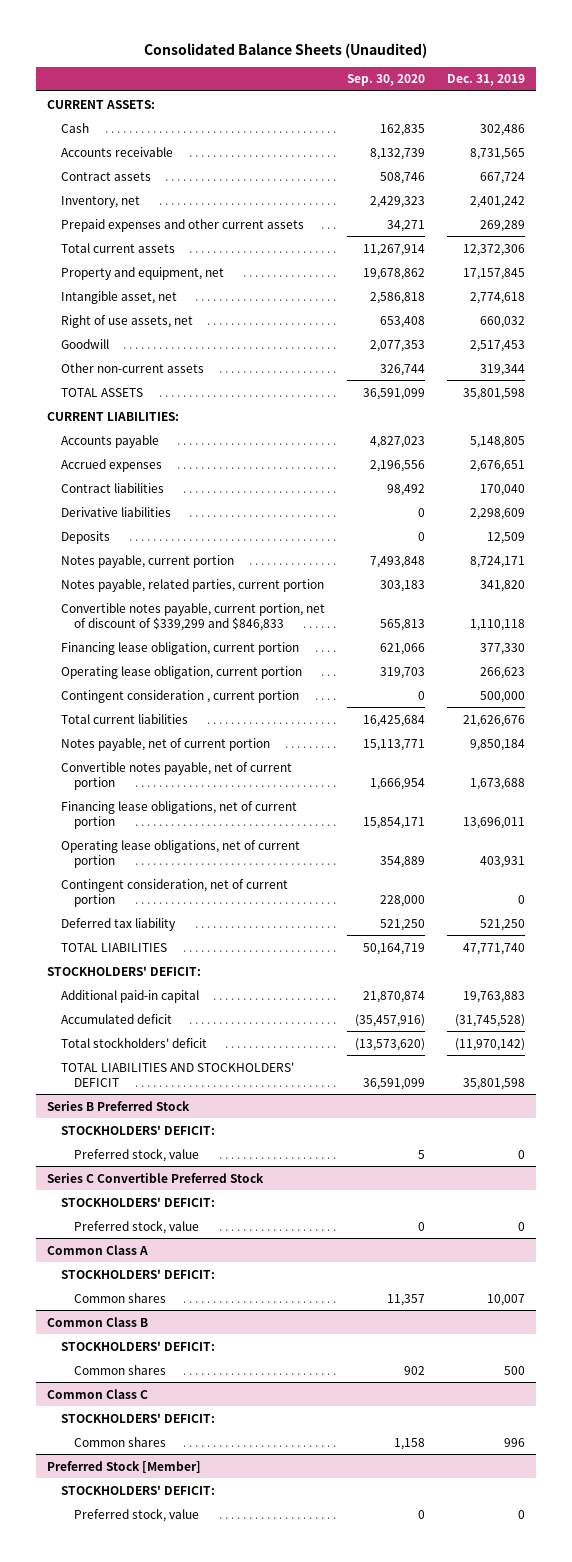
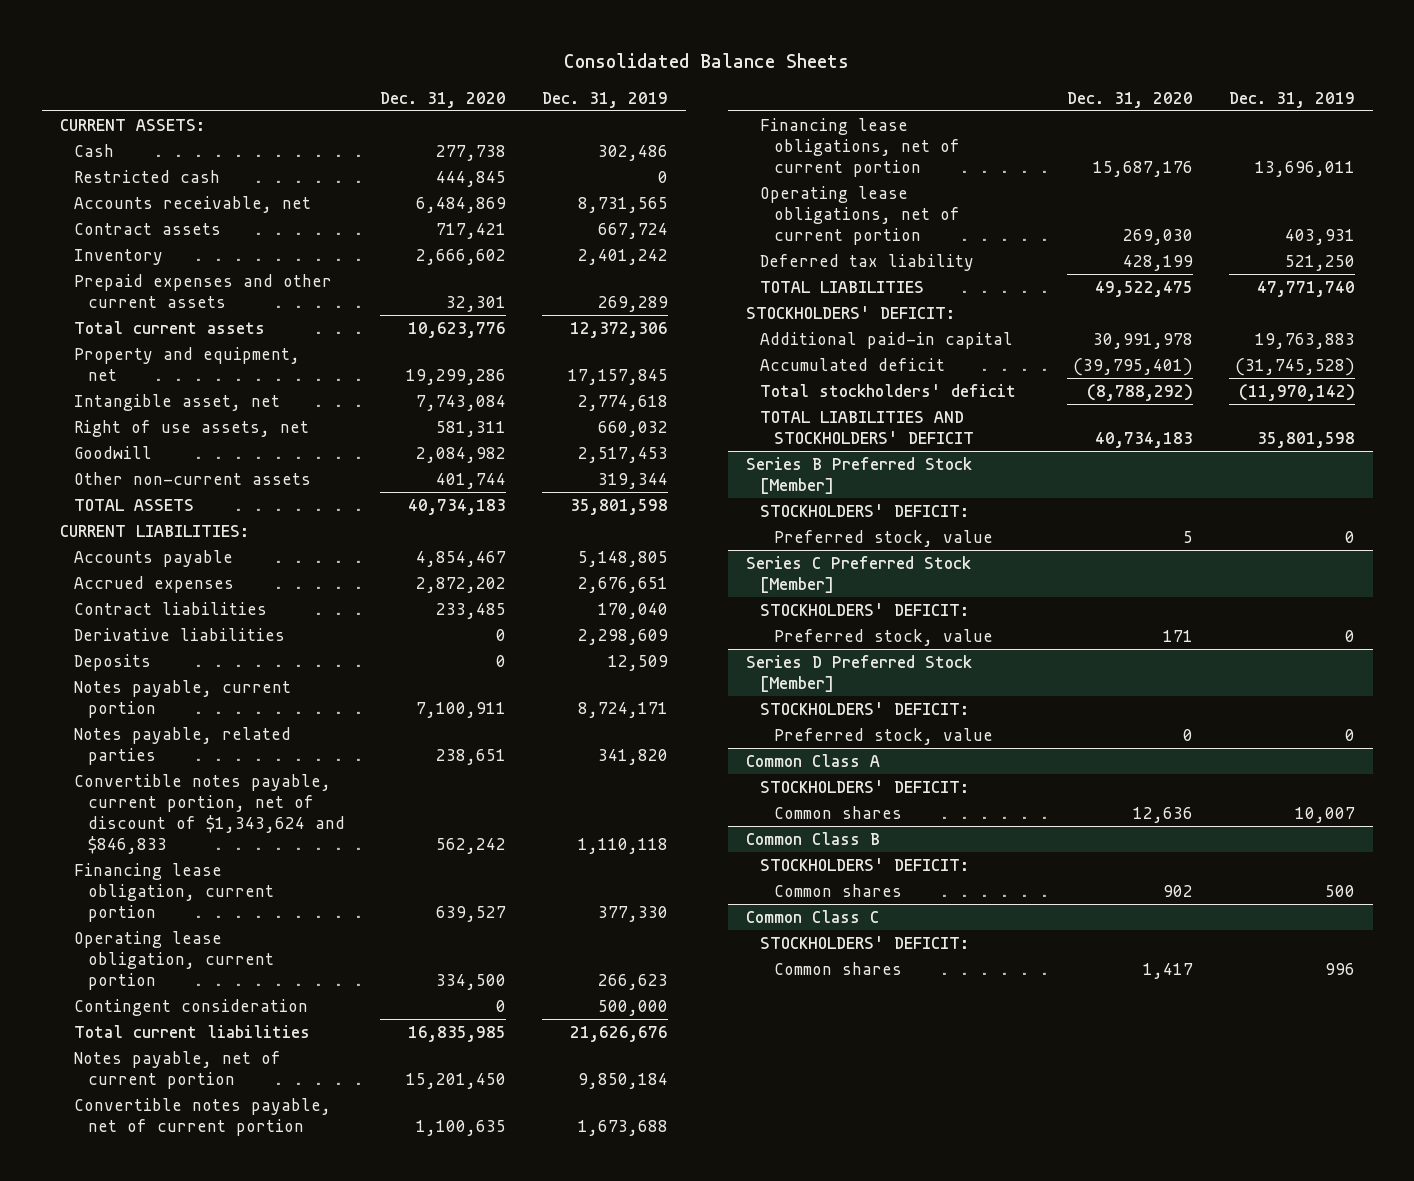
[143,42,427,58] Consolidated Balance Sheets (Unaudited) -> [564,53,850,69] Consolidated Balance Sheets
[346,74,425,87] Sep. 30, 2020 -> none
none -> [380,92,507,109] Dec. 31, 2020
none -> [73,169,220,183] Restricted cash
[60,146,173,157] Accounts receivable -> [73,195,311,213] Accounts receivable, net
[60,195,140,208] Inventory, net -> [73,248,163,265] Inventory
[60,578,324,592] Notes payable, related parties, current portion -> [73,726,291,765] Notes payable, related parties
[60,602,325,631] Convertible notes payable, current portion, net of discount of $339,299 and $846,833 -> [73,773,345,855] Convertible notes payable, current portion, net of discount of $1,343,624 and $846,833
[60,689,299,703] Contingent consideration , current portion -> [73,998,308,1016] Contingent consideration
[60,878,288,907] Contingent consideration, net of current portion -> none
[46,1100,190,1111] Series B Preferred Stock -> [746,456,973,494] Series B Preferred Stock [Member]
[46,1172,264,1183] Series C Convertible Preferred Stock -> [746,555,972,593] Series C Preferred Stock [Member]
none -> [746,654,973,692] Series D Preferred Stock [Member]
none -> [760,701,970,715] STOCKHOLDERS' DEFICIT:
none -> [774,727,994,745] Preferred stock, value
[46,1460,201,1473] Preferred Stock [Member] -> none
[60,1484,215,1495] STOCKHOLDERS' DEFICIT: -> none
[74,1507,200,1522] Preferred stock, value -> none

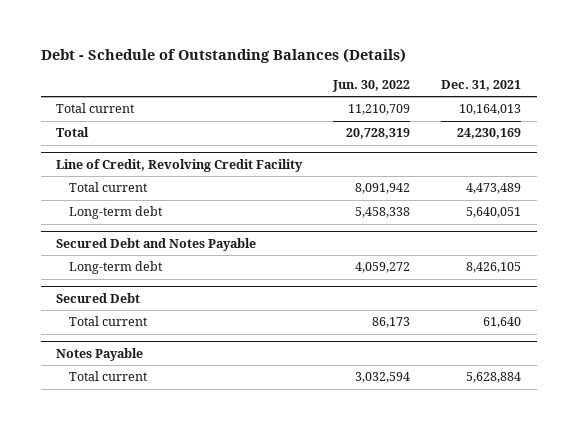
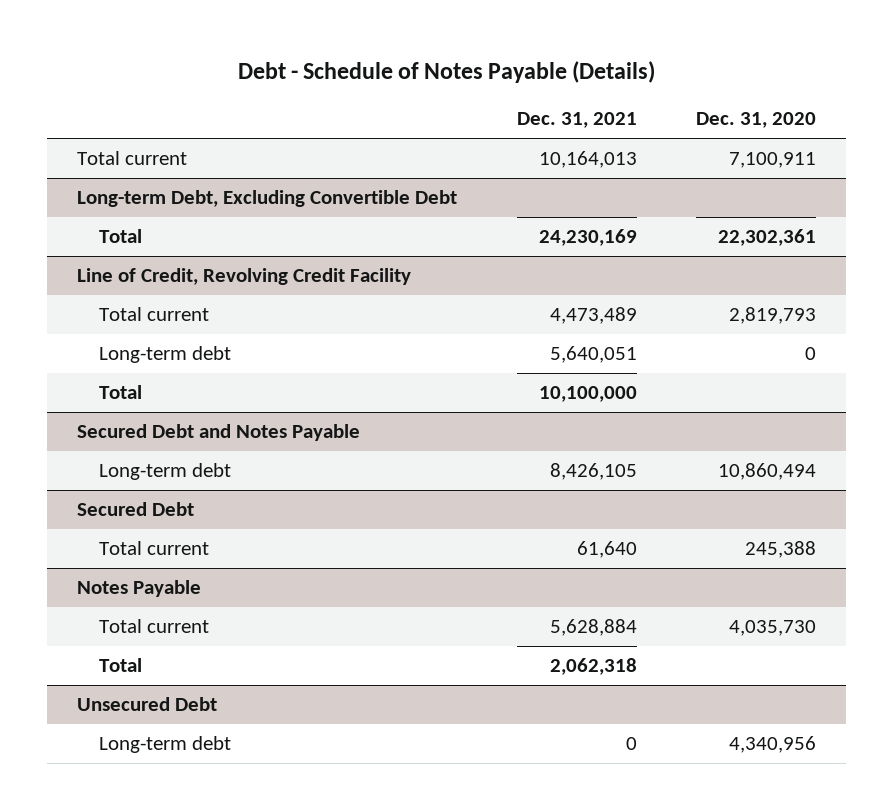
[40,48,406,64] Debt - Schedule of Outstanding Balances (Details) -> [237,60,655,83] Debt - Schedule of Notes Payable (Details)
[332,80,411,93] Jun. 30, 2022 -> none
none -> [696,112,817,129] Dec. 31, 2020
none -> [77,190,458,208] Long-term Debt, Excluding Convertible Debt
none -> [99,385,143,400] Total
none -> [99,658,143,673] Total
none -> [77,697,218,712] Unsecured Debt
none -> [99,736,232,754] Long-term debt

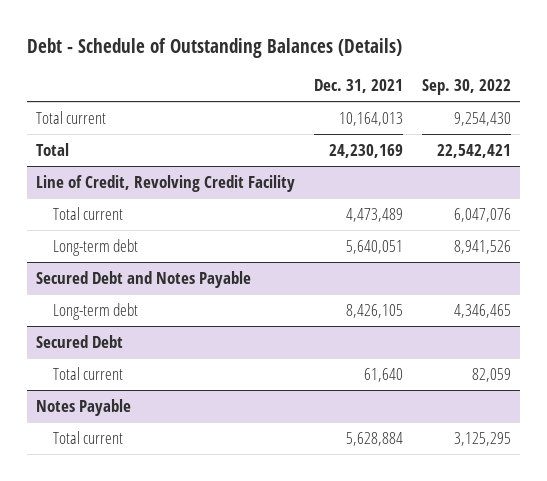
[237,60,655,83] Debt - Schedule of Notes Payable (Details) -> [26,37,402,58] Debt - Schedule of Outstanding Balances (Details)
[696,112,817,129] Dec. 31, 2020 -> none
none -> [421,79,511,96] Sep. 30, 2022
[77,190,458,208] Long-term Debt, Excluding Convertible Debt -> none
[99,385,143,400] Total -> none
[99,658,143,673] Total -> none
[77,697,218,712] Unsecured Debt -> none
[99,736,232,754] Long-term debt -> none

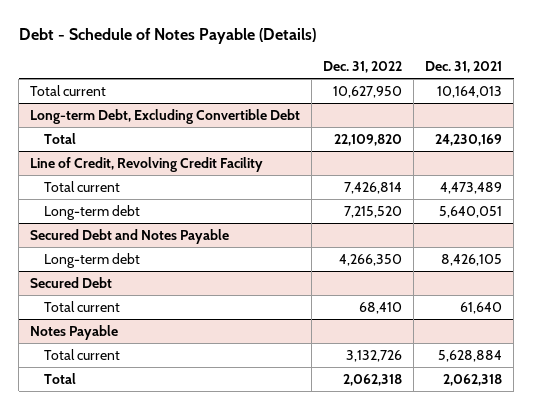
[26,37,402,58] Debt - Schedule of Outstanding Balances (Details) -> [18,28,316,45] Debt - Schedule of Notes Payable (Details)
[421,79,511,96] Sep. 30, 2022 -> none
none -> [323,61,403,74] Dec. 31, 2022
none -> [30,108,301,124] Long-term Debt, Excluding Convertible Debt
none -> [43,372,76,384] Total

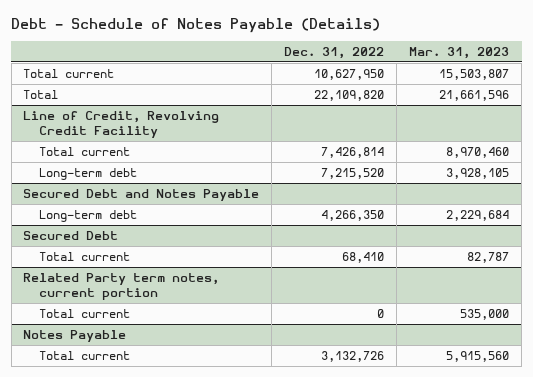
[425,61,503,74] Dec. 31, 2021 -> none
none -> [409,46,510,59] Mar. 31, 2023
[30,108,301,124] Long-term Debt, Excluding Convertible Debt -> none
none -> [23,272,220,300] Related Party term notes, current portion
none -> [39,308,131,318] Total current
[43,372,76,384] Total -> none

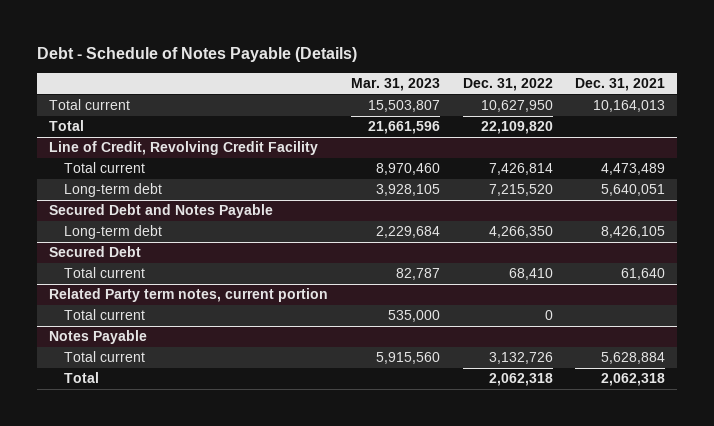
none -> [575,77,666,91] Dec. 31, 2021
none -> [63,372,99,384] Total

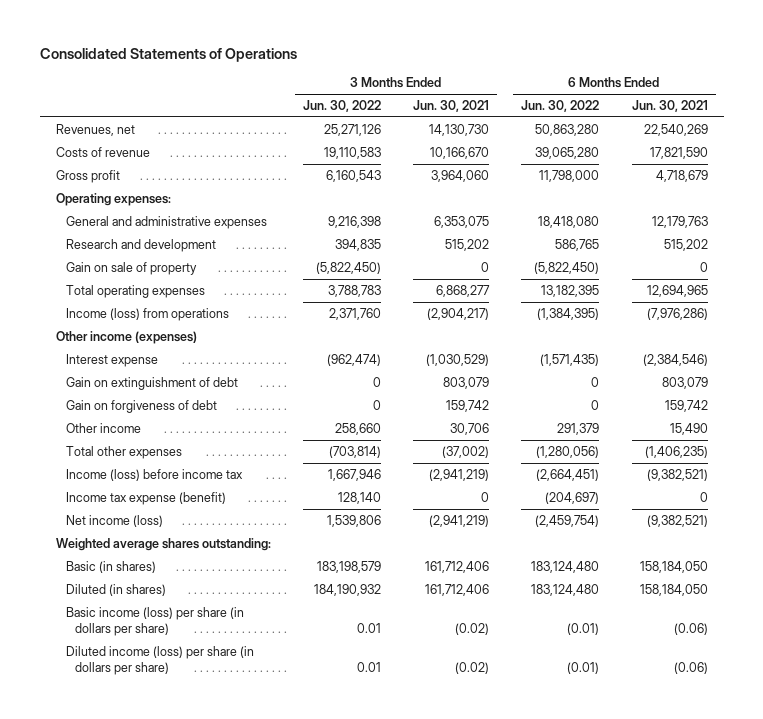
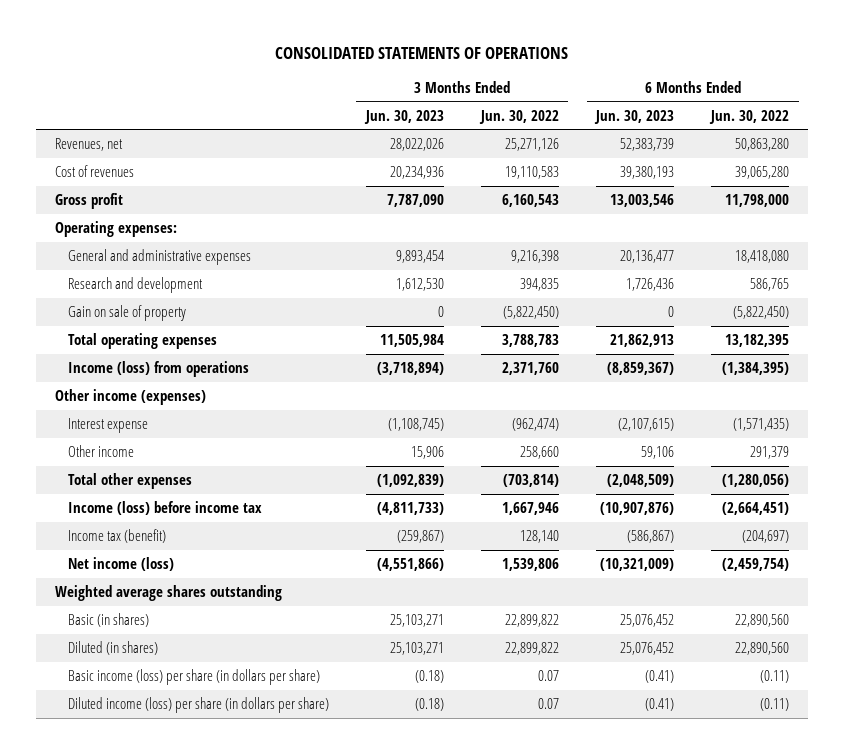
[39,48,297,63] Consolidated Statements of Operations -> [275,47,569,60] CONSOLIDATED STATEMENTS OF OPERATIONS
[413,99,490,112] Jun. 30, 2021 -> none
[631,99,708,112] Jun. 30, 2021 -> none
none -> [363,109,444,124] Jun. 30, 2023
none -> [594,109,675,124] Jun. 30, 2023
[55,146,150,157] Costs of revenue -> [55,165,135,178] Cost of revenues
[65,376,238,390] Gain on extinguishment of debt -> none
[65,399,217,413] Gain on forgiveness of debt -> none
[65,491,226,505] Income tax expense (benefit) -> [67,529,166,544] Income tax (benefit)
[55,537,271,551] Weighted average shares outstanding: -> [55,585,283,602] Weighted average shares outstanding
[317,560,382,573] 183,198,579 -> [504,614,559,628] 22,899,822
[531,560,600,573] 183,124,480 -> [735,614,790,628] 22,890,560
[314,583,382,596] 184,190,932 -> [504,642,559,656] 22,899,822
[531,583,600,596] 183,124,480 -> [735,642,790,656] 22,890,560
[357,622,382,633] 0.01 -> [537,670,559,682] 0.07
[567,622,600,635] (0.01) -> [760,670,790,684] (0.11)
[357,661,382,672] 0.01 -> [537,698,559,710] 0.07
[567,661,600,674] (0.01) -> [760,698,790,712] (0.11)

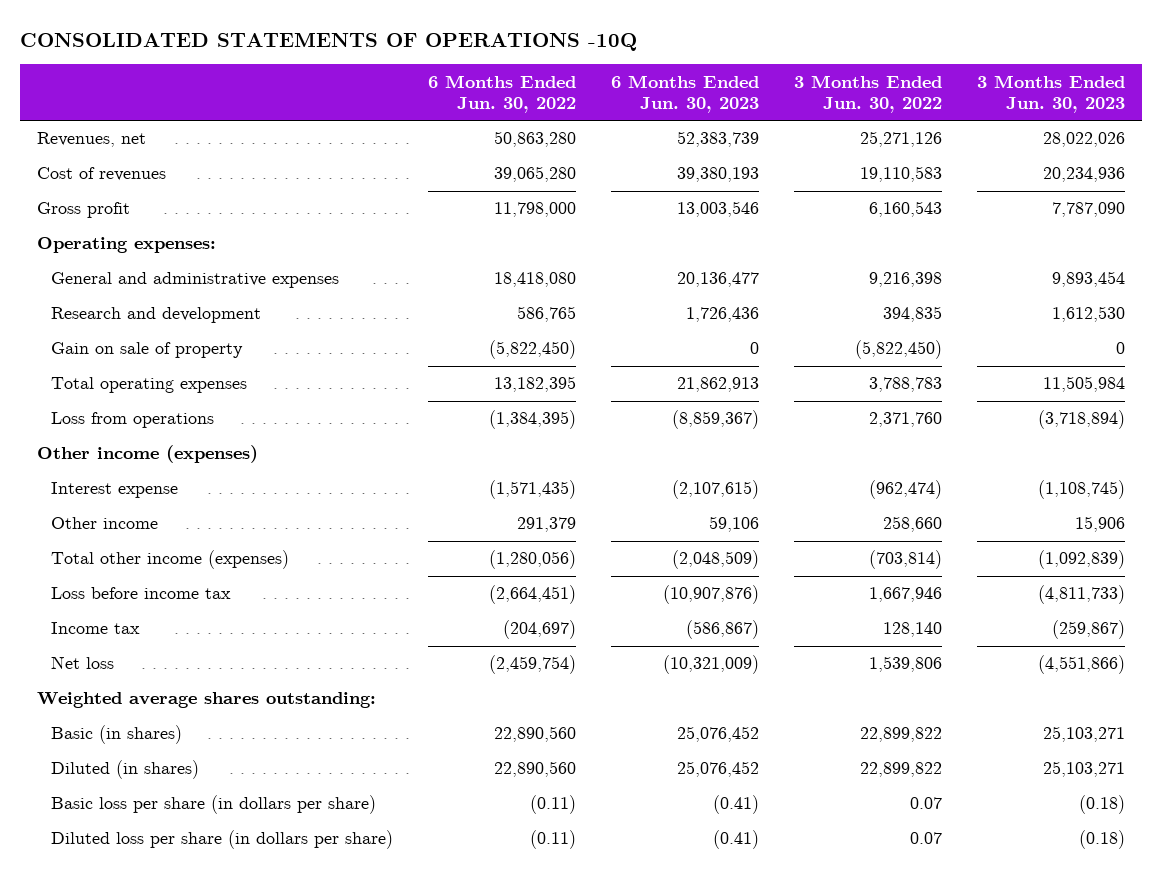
[275,47,569,60] CONSOLIDATED STATEMENTS OF OPERATIONS -> [19,31,637,51] CONSOLIDATED STATEMENTS OF OPERATIONS -10Q
[67,361,249,378] Income (loss) from operations -> [50,412,214,429] Loss from operations
[67,473,192,490] Total other expenses -> [50,550,289,570] Total other income (expenses)
[67,501,262,516] Income (loss) before income tax -> [50,587,231,600] Loss before income tax
[67,529,166,544] Income tax (benefit) -> [50,622,140,635] Income tax
[67,557,174,572] Net income (loss) -> [50,656,114,670] Net loss
[55,585,283,602] Weighted average shares outstanding -> [37,692,377,709] Weighted average shares outstanding:
[67,669,320,686] Basic income (loss) per share (in dollars per share) -> [50,795,376,815] Basic loss per share (in dollars per share)
[67,697,329,714] Diluted income (loss) per share (in dollars per share) -> [50,830,393,850] Diluted loss per share (in dollars per share)

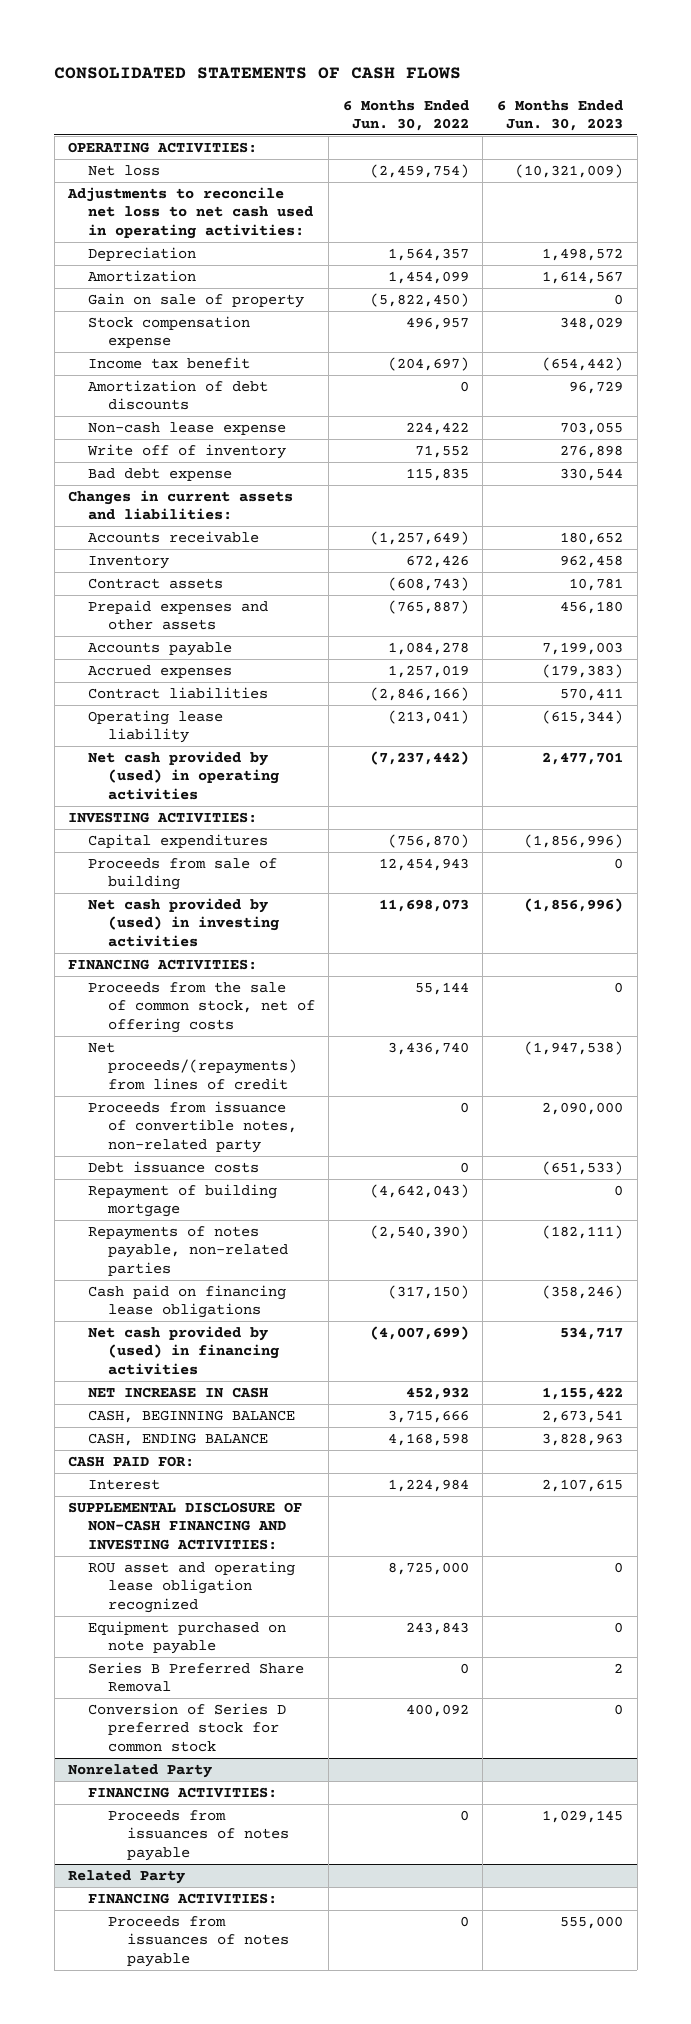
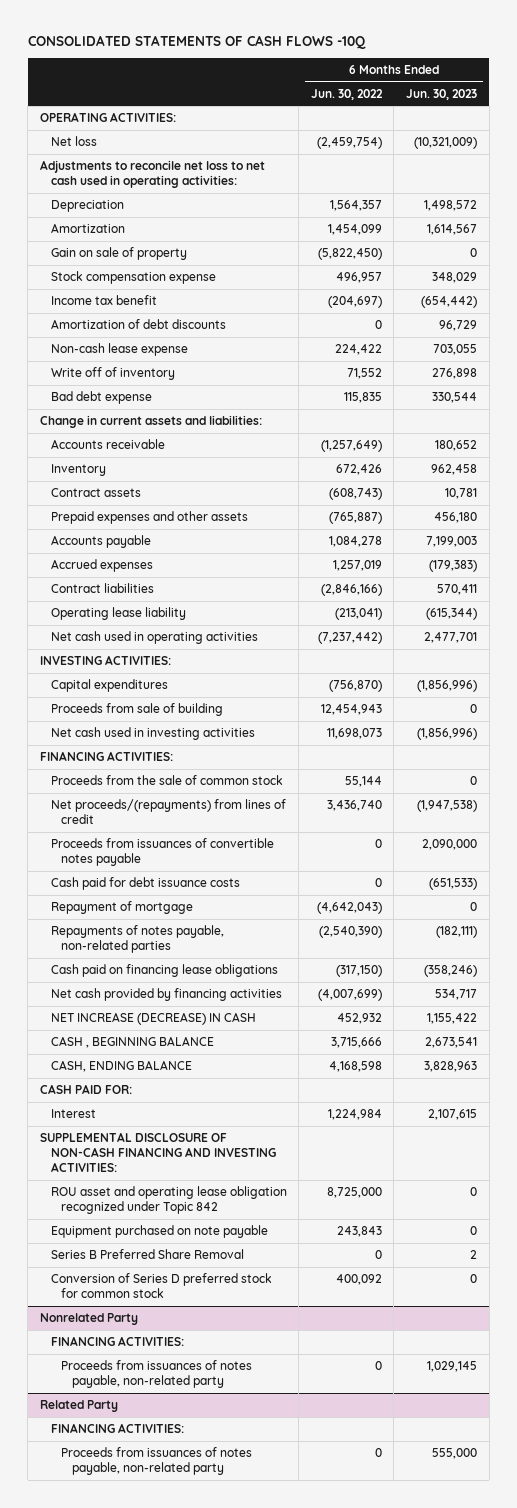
[54,67,462,80] CONSOLIDATED STATEMENTS OF CASH FLOWS -> [27,35,366,50] CONSOLIDATED STATEMENTS OF CASH FLOWS -10Q
[68,489,294,521] Changes in current assets and liabilities: -> [39,415,262,429] Change in current assets and liabilities:
[87,750,279,800] Net cash provided by (used) in operating activities -> [50,631,258,645] Net cash used in operating activities
[87,897,279,947] Net cash provided by (used) in investing activities -> [50,727,255,741] Net cash used in investing activities
[87,981,315,1033] Proceeds from the sale of common stock, net of offering costs -> [50,775,283,786] Proceeds from the sale of common stock
[87,1100,297,1153] Proceeds from issuance of convertible notes, non-related party -> [50,838,274,866] Proceeds from issuances of convertible notes payable
[87,1160,259,1173] Debt issuance costs -> [50,877,240,891] Cash paid for debt issuance costs
[87,1183,277,1218] Repayment of building mortgage -> [50,901,193,915] Repayment of mortgage
[87,1325,279,1375] Net cash provided by (used) in financing activities -> [50,988,282,1002] Net cash provided by financing activities
[87,1386,268,1398] NET INCREASE IN CASH -> [50,1012,256,1026] NET INCREASE (DECREASE) IN CASH
[87,1409,295,1423] CASH, BEGINNING BALANCE -> [50,1036,214,1049] CASH , BEGINNING BALANCE
[87,1560,295,1613] ROU asset and operating lease obligation recognized -> [50,1186,287,1214] ROU asset and operating lease obligation recognized under Topic 842
[107,1809,290,1861] Proceeds from issuances of notes payable -> [61,1360,253,1388] Proceeds from issuances of notes payable, non-related party
[107,1915,290,1967] Proceeds from issuances of notes payable -> [61,1447,253,1475] Proceeds from issuances of notes payable, non-related party

